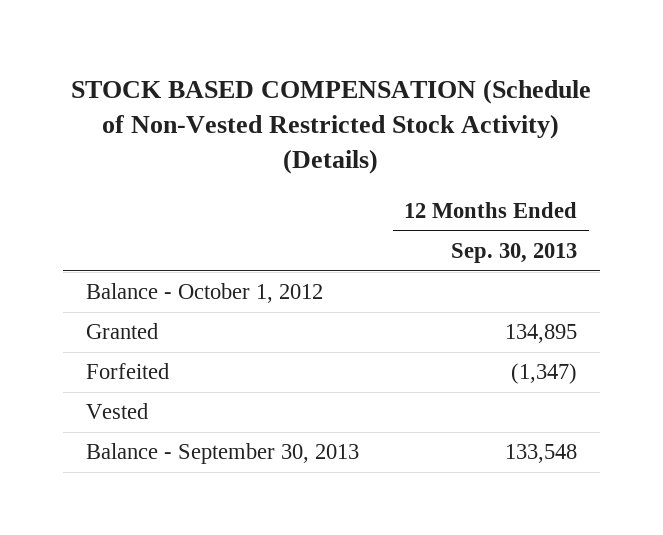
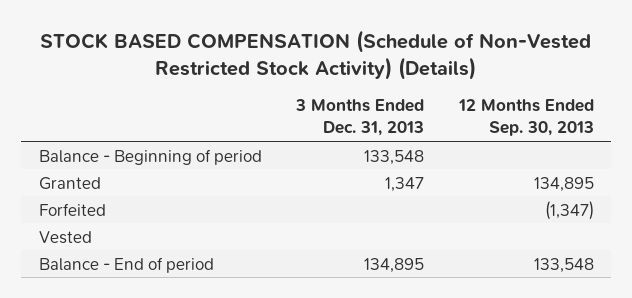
none -> [295,99,425,137] 3 Months Ended Dec. 31, 2013
[85,283,323,304] Balance - October 1, 2012 -> [38,148,262,165] Balance - Beginning of period
[85,443,359,465] Balance - September 30, 2013 -> [38,256,214,273] Balance - End of period

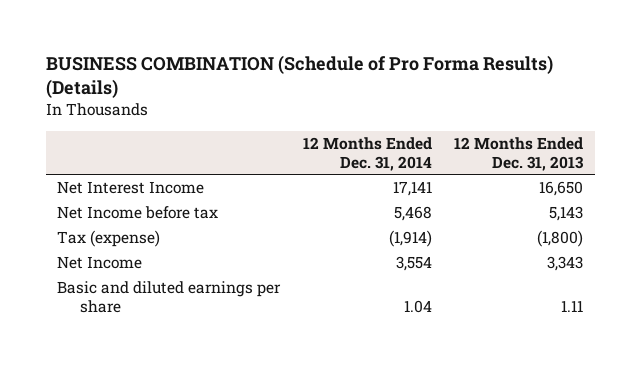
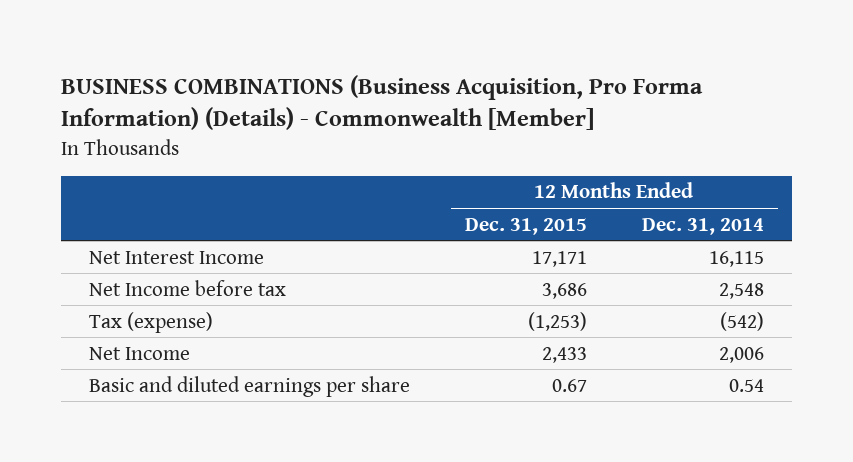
[45,54,553,99] BUSINESS COMBINATION (Schedule of Pro Forma Results) (Details) -> [60,74,703,131] BUSINESS COMBINATIONS (Business Acquisition, Pro Forma Information) (Details) - Commonwealth [Member]
[454,136,585,171] 12 Months Ended Dec. 31, 2013 -> none
none -> [464,217,587,235] Dec. 31, 2015
[392,180,432,196] 17,141 -> [709,250,765,267] 16,115
[393,205,432,221] 5,468 -> [719,282,765,299] 2,548
[388,229,432,247] (1,914) -> [720,311,765,331] (542)
[395,255,432,271] 3,554 -> [719,346,765,363] 2,006
[403,299,432,313] 1.04 -> [729,378,765,392] 0.54

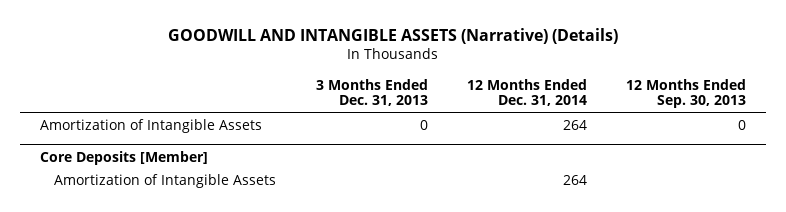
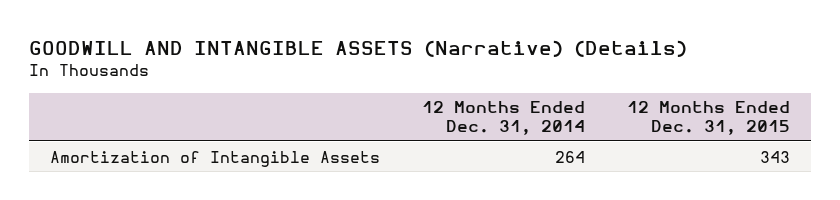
[315,78,428,107] 3 Months Ended Dec. 31, 2013 -> none
[626,78,747,109] 12 Months Ended Sep. 30, 2013 -> none
none -> [626,101,790,136] 12 Months Ended Dec. 31, 2015
[39,150,208,165] Core Deposits [Member] -> none
[54,173,277,188] Amortization of Intangible Assets -> none

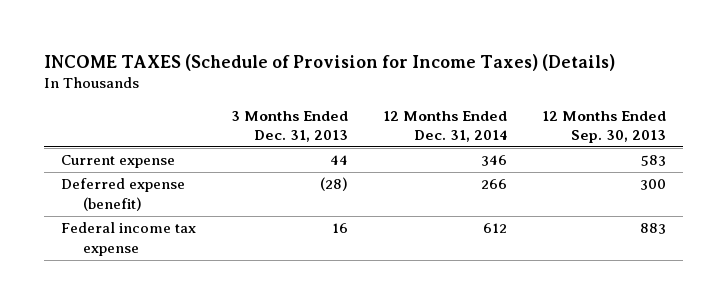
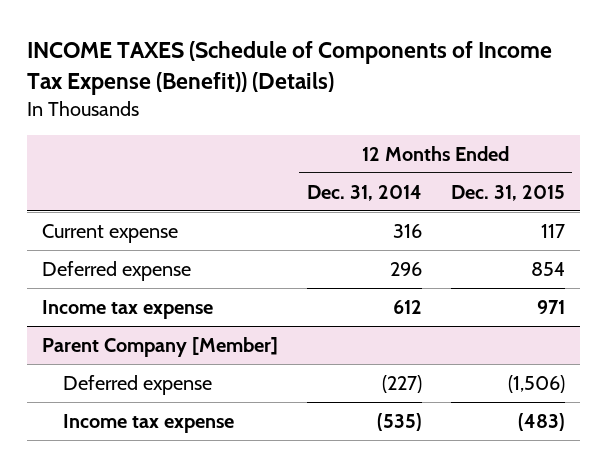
[44,53,616,71] INCOME TAXES (Schedule of Provision for Income Taxes) (Details) -> [27,40,553,95] INCOME TAXES (Schedule of Components of Income Tax Expense (Benefit)) (Details)
[231,110,349,142] 3 Months Ended Dec. 31, 2013 -> none
[541,110,666,143] 12 Months Ended Sep. 30, 2013 -> none
none -> [450,184,565,201] Dec. 31, 2015
[480,155,507,167] 346 -> [392,223,422,238] 316
[61,178,186,211] Deferred expense (benefit) -> [41,260,191,281] Deferred expense
[480,179,507,190] 266 -> [389,261,422,276] 296
[61,222,197,256] Federal income tax expense -> [41,299,213,319] Income tax expense
none -> [41,336,278,357] Parent Company [Member]
none -> [63,374,213,395] Deferred expense
none -> [63,413,235,433] Income tax expense

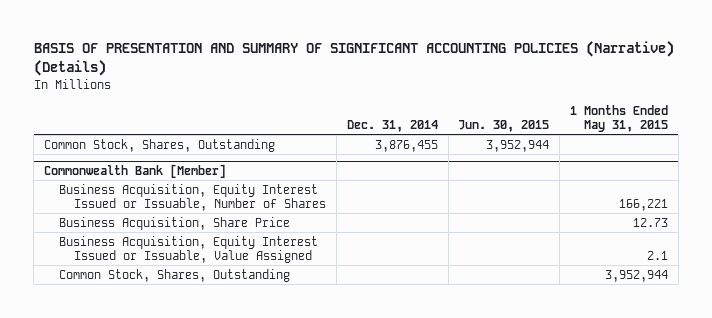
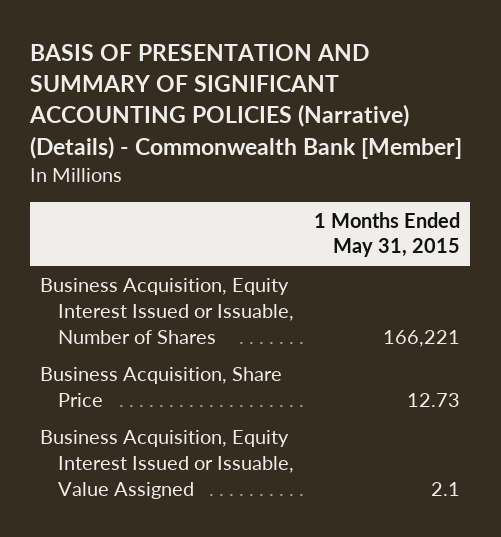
[33,40,674,77] BASIS OF PRESENTATION AND SUMMARY OF SIGNIFICANT ACCOUNTING POLICIES (Narrative) (Details) -> [29,44,463,159] BASIS OF PRESENTATION AND SUMMARY OF SIGNIFICANT ACCOUNTING POLICIES (Narrative) (Details) - Commonwealth Bank [Member]
[346,120,438,133] Dec. 31, 2014 -> none
[458,120,550,133] Jun. 30, 2015 -> none
[44,138,276,152] Common Stock, Shares, Outstanding -> none
[44,164,227,179] Commonwealth Bank [Member] -> none
[59,268,291,282] Common Stock, Shares, Outstanding -> none

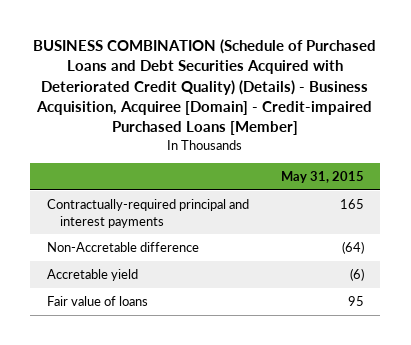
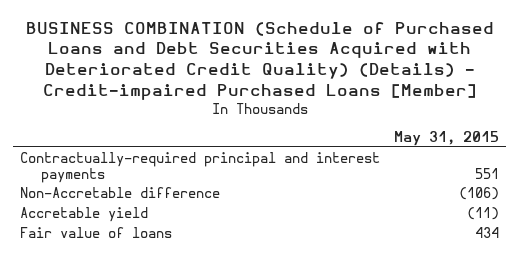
[33,38,377,136] BUSINESS COMBINATION (Schedule of Purchased Loans and Debt Securities Acquired with Deteriorated Credit Quality) (Details) - Business Acquisition, Acquiree [Domain] - Credit-impaired Purchased Loans [Member] -> [25,21,494,100] BUSINESS COMBINATION (Schedule of Purchased Loans and Debt Securities Acquired with Deteriorated Credit Quality) (Details) - Credit-impaired Purchased Loans [Member]
[340,199,365,210] 165 -> [474,167,499,179] 551
[342,241,365,255] (64) -> [458,187,499,201] (106)
[350,268,365,282] (6) -> [466,207,499,221] (11)
[348,296,365,307] 95 -> [474,227,499,239] 434

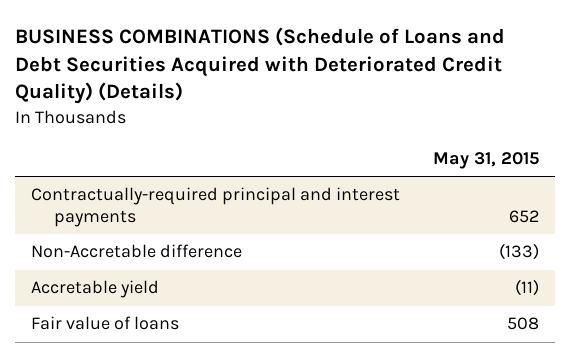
[25,21,494,100] BUSINESS COMBINATION (Schedule of Purchased Loans and Debt Securities Acquired with Deteriorated Credit Quality) (Details) - Credit-impaired Purchased Loans [Member] -> [14,26,505,105] BUSINESS COMBINATIONS (Schedule of Loans and Debt Securities Acquired with Deteriorated Credit Quality) (Details)
[474,167,499,179] 551 -> [508,210,539,224] 652
[458,187,499,201] (106) -> [498,243,539,261] (133)
[474,227,499,239] 434 -> [506,317,539,331] 508

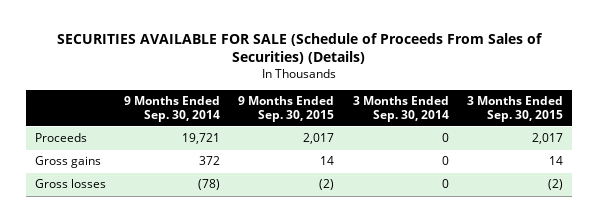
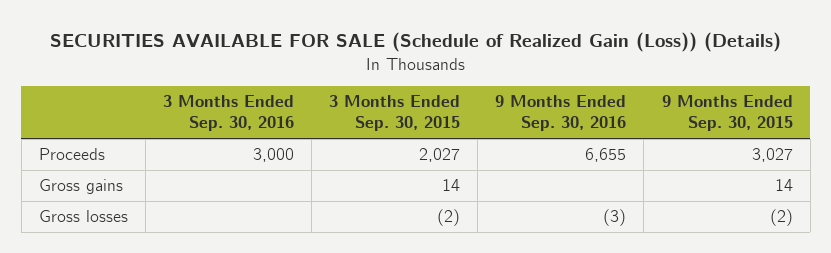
[56,32,543,65] SECURITIES AVAILABLE FOR SALE (Schedule of Proceeds From Sales of Securities) (Details) -> [49,32,781,53] SECURITIES AVAILABLE FOR SALE (Schedule of Realized Gain (Loss)) (Details)
[124,96,221,122] 9 Months Ended Sep. 30, 2014 -> none
[352,96,449,122] 3 Months Ended Sep. 30, 2014 -> none
none -> [163,95,295,132] 3 Months Ended Sep. 30, 2016
none -> [495,95,627,132] 9 Months Ended Sep. 30, 2016
[303,133,335,145] 2,017 -> [751,148,793,163] 3,027
[531,133,563,145] 2,017 -> [419,148,461,163] 2,027

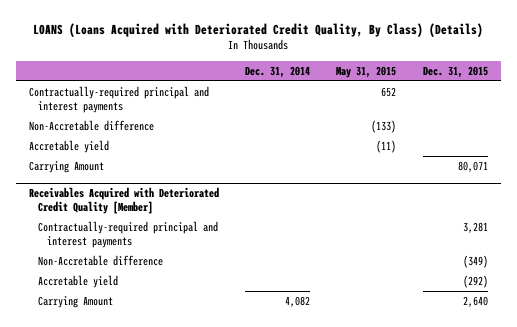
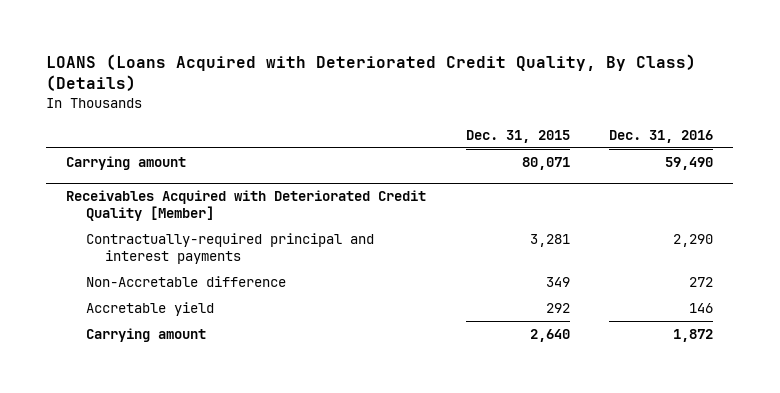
[245,65,311,78] Dec. 31, 2014 -> none
[336,65,397,78] May 31, 2015 -> none
none -> [609,129,714,143] Dec. 31, 2016
[29,86,210,114] Contractually-required principal and interest payments -> none
[29,120,155,132] Non-Accretable difference -> none
[29,140,110,154] Accretable yield -> none
[29,161,105,174] Carrying Amount -> [66,155,187,170] Carrying amount
[462,255,488,269] (349) -> [545,276,570,287] 349
[462,275,488,289] (292) -> [545,302,570,313] 292
[38,296,114,309] Carrying Amount -> [85,327,206,342] Carrying amount

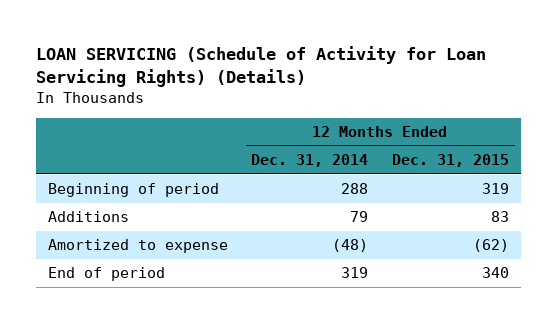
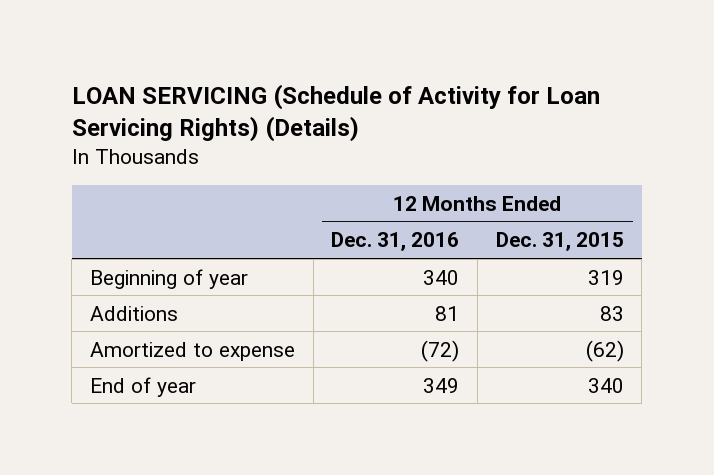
[251,154,369,168] Dec. 31, 2014 -> none
none -> [331,232,460,252] Dec. 31, 2016
[48,183,220,198] Beginning of period -> [90,268,249,289] Beginning of year
[48,267,166,282] End of period -> [90,376,197,397] End of year

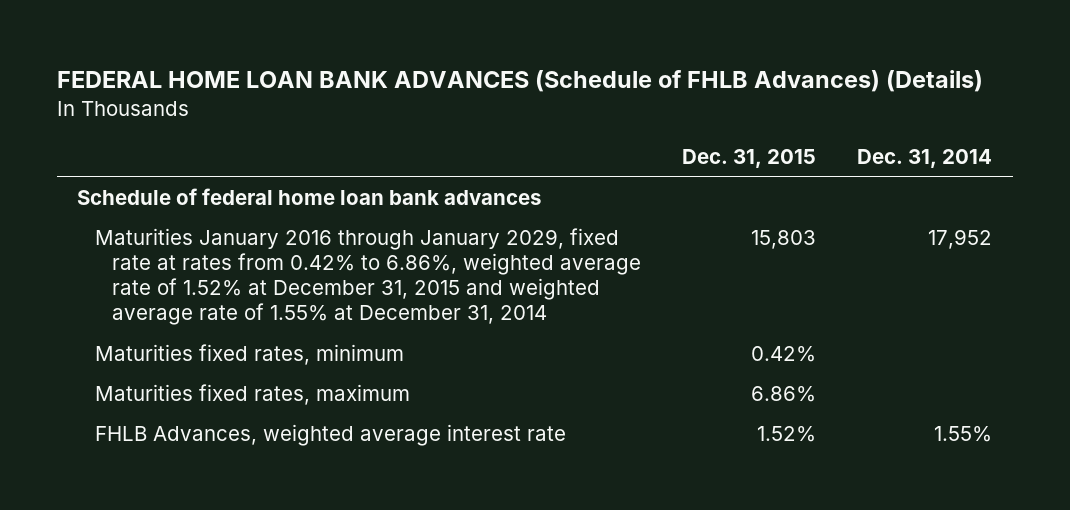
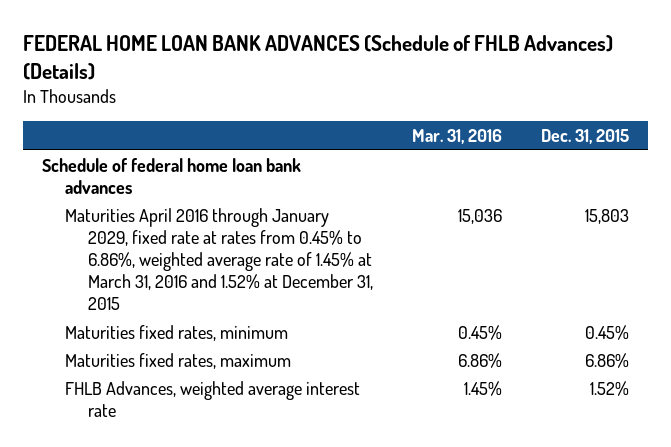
[857,148,993,168] Dec. 31, 2014 -> none
none -> [411,129,502,145] Mar. 31, 2016
[94,227,642,326] Maturities January 2016 through January 2029, fixed rate at rates from 0.42% to 6.86%, weighted average rate of 1.52% at December 31, 2015 and weighted average rate of 1.55% at December 31, 2014 -> [65,207,373,311] Maturities April 2016 through January 2029, fixed rate at rates from 0.45% to 6.86%, weighted average rate of 1.45% at March 31, 2016 and 1.52% at December 31, 2015
[751,345,817,362] 0.42% -> [584,324,629,340] 0.45%

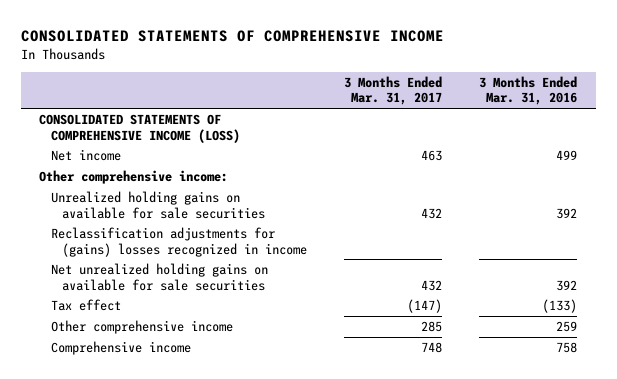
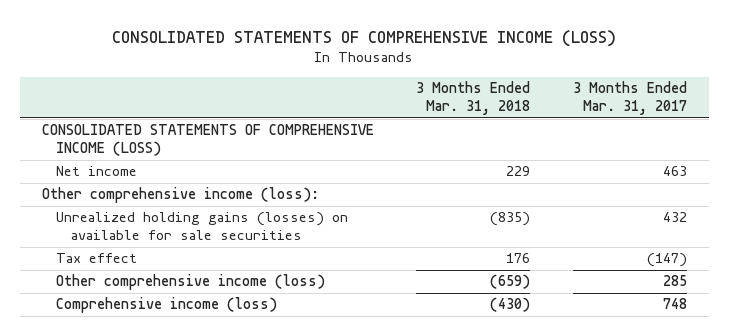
[21,30,445,43] CONSOLIDATED STATEMENTS OF COMPREHENSIVE INCOME -> [112,29,617,47] CONSOLIDATED STATEMENTS OF COMPREHENSIVE INCOME (LOSS)
[479,75,578,106] 3 Months Ended Mar. 31, 2016 -> none
none -> [416,81,531,116] 3 Months Ended Mar. 31, 2018
[50,226,308,257] Reclassification adjustments for (gains) losses recognized in income -> none
[50,262,268,291] Net unrealized holding gains on available for sale securities -> none
[39,169,229,184] Other comprehensive income: -> [41,187,319,204] Other comprehensive income (loss):
[50,190,266,219] Unrealized holding gains on available for sale securities -> [56,212,349,241] Unrealized holding gains (losses) on available for sale securities
[50,319,233,334] Other comprehensive income -> [56,274,326,291] Other comprehensive income (loss)
[50,340,191,355] Comprehensive income -> [56,297,278,314] Comprehensive income (loss)

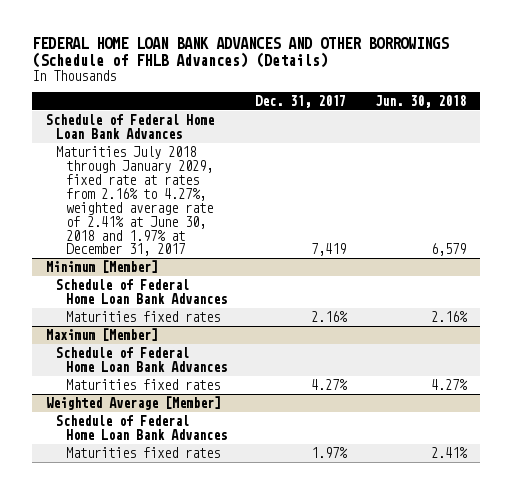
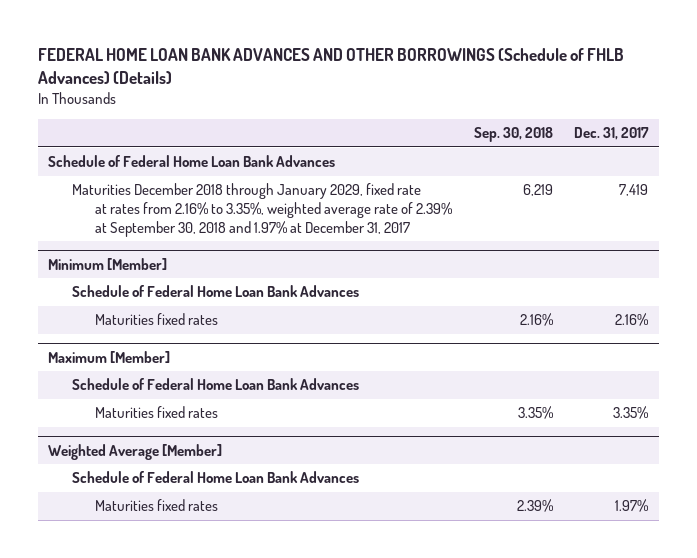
[374,94,466,108] Jun. 30, 2018 -> none
none -> [473,127,553,143] Sep. 30, 2018
[55,145,214,257] Maturities July 2018 through January 2029, fixed rate at rates from 2.16% to 4.27%, weighted average rate of 2.41% at June 30, 2018 and 1.97% at December 31, 2017 -> [71,183,453,237] Maturities December 2018 through January 2029, fixed rate at rates from 2.16% to 3.35%, weighted average rate of 2.39% at September 30, 2018 and 1.97% at December 31, 2017
[311,378,349,390] 4.27% -> [613,406,649,420] 3.35%

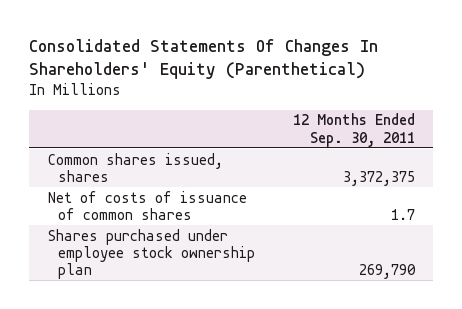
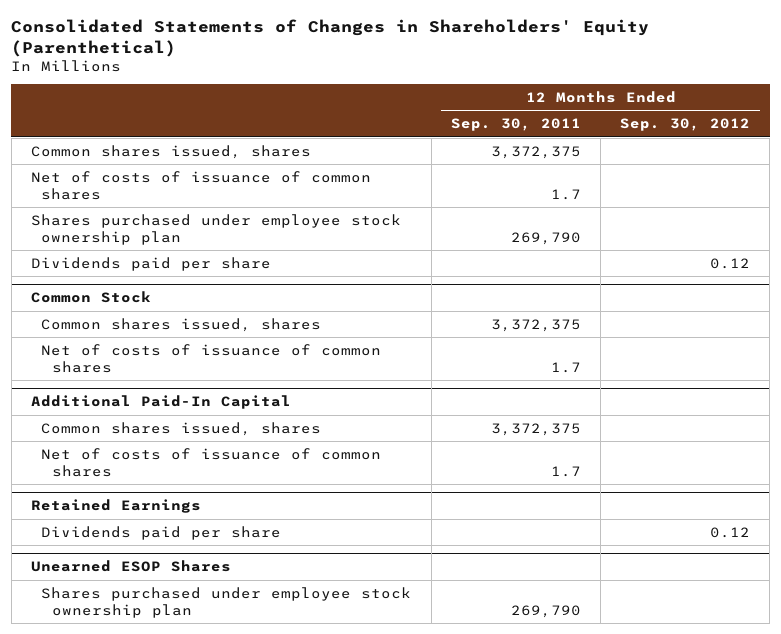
[28,38,378,79] Consolidated Statements Of Changes In Shareholders' Equity (Parenthetical) -> [11,18,650,57] Consolidated Statements of Changes in Shareholders' Equity (Parenthetical)
none -> [620,118,751,132] Sep. 30, 2012
none -> [30,256,271,271] Dividends paid per share
none -> [30,291,151,304] Common Stock
none -> [41,317,322,332] Common shares issued, shares
none -> [41,343,382,373] Net of costs of issuance of common shares
none -> [30,395,291,410] Additional Paid-In Capital
none -> [41,421,322,436] Common shares issued, shares
none -> [41,447,382,477] Net of costs of issuance of common shares
none -> [30,499,201,514] Retained Earnings
none -> [41,525,282,540] Dividends paid per share
none -> [30,560,231,573] Unearned ESOP Shares
none -> [41,586,412,618] Shares purchased under employee stock ownership plan

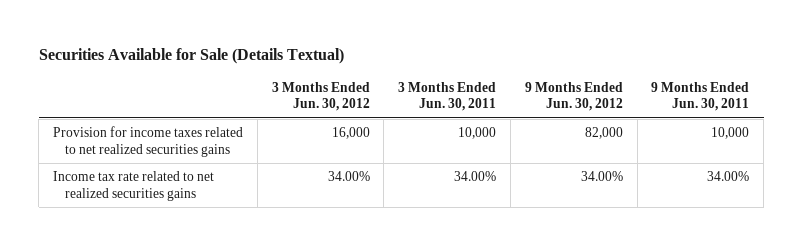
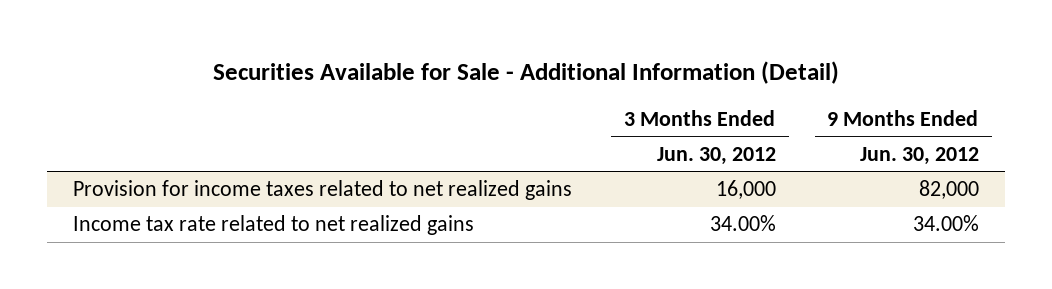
[38,48,344,65] Securities Available for Sale (Details Textual) -> [213,61,840,85] Securities Available for Sale - Additional Information (Detail)
[398,81,497,112] 3 Months Ended Jun. 30, 2011 -> none
[651,81,750,112] 9 Months Ended Jun. 30, 2011 -> none
[53,126,244,157] Provision for income taxes related to net realized securities gains -> [73,180,573,201] Provision for income taxes related to net realized gains
[53,171,215,201] Income tax rate related to net realized securities gains -> [73,215,475,236] Income tax rate related to net realized gains

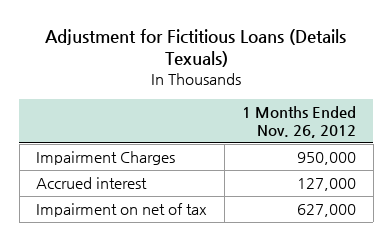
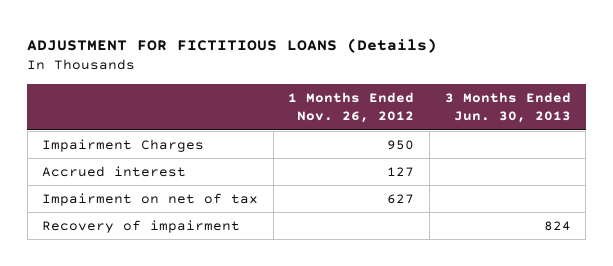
[45,28,347,68] Adjustment for Fictitious Loans (Details Texuals) -> [27,37,438,53] ADJUSTMENT FOR FICTITIOUS LOANS (Details)
none -> [444,91,571,124] 3 Months Ended Jun. 30, 2013
[296,152,356,166] 950,000 -> [387,139,415,150] 950
[296,178,356,192] 127,000 -> [387,166,415,177] 127
[296,204,356,218] 627,000 -> [387,193,415,204] 627
none -> [42,219,241,233] Recovery of impairment

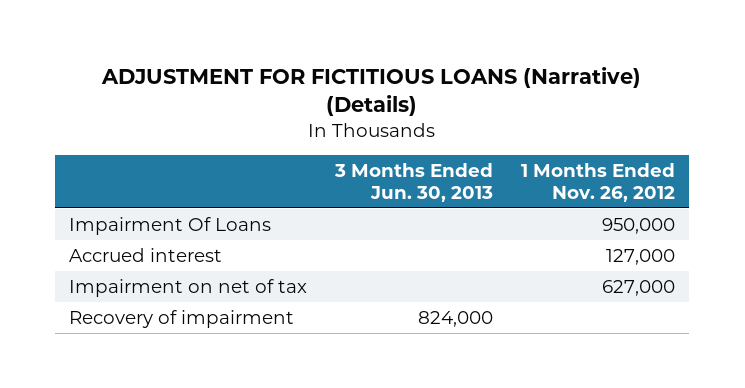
[27,37,438,53] ADJUSTMENT FOR FICTITIOUS LOANS (Details) -> [101,66,642,117] ADJUSTMENT FOR FICTITIOUS LOANS (Narrative) (Details)
[42,138,205,152] Impairment Charges -> [69,216,272,235] Impairment Of Loans
[387,139,415,150] 950 -> [602,217,676,234] 950,000
[387,166,415,177] 127 -> [606,248,676,265] 127,000
[387,193,415,204] 627 -> [602,279,676,296] 627,000
[543,220,571,231] 824 -> [418,310,494,327] 824,000

